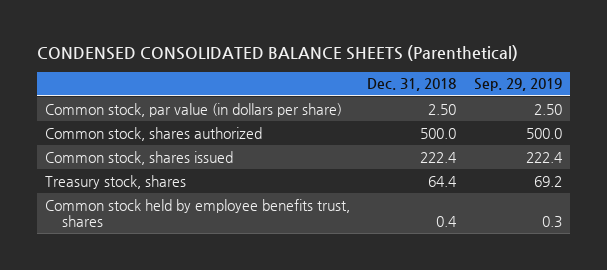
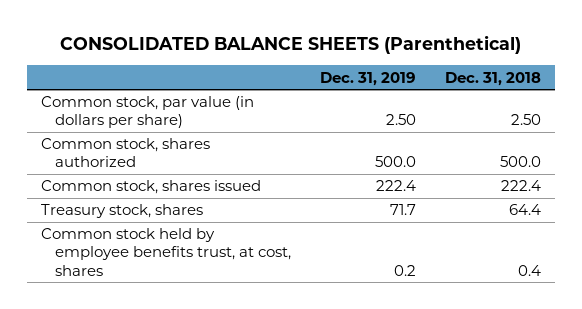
[36,44,518,61] CONDENSED CONSOLIDATED BALANCE SHEETS (Parenthetical) -> [59,35,521,55] CONSOLIDATED BALANCE SHEETS (Parenthetical)
[473,78,562,92] Sep. 29, 2019 -> none
none -> [319,71,416,86] Dec. 31, 2019
[45,198,351,227] Common stock held by employee benefits trust, shares -> [41,228,291,276] Common stock held by employee benefits trust, at cost, shares

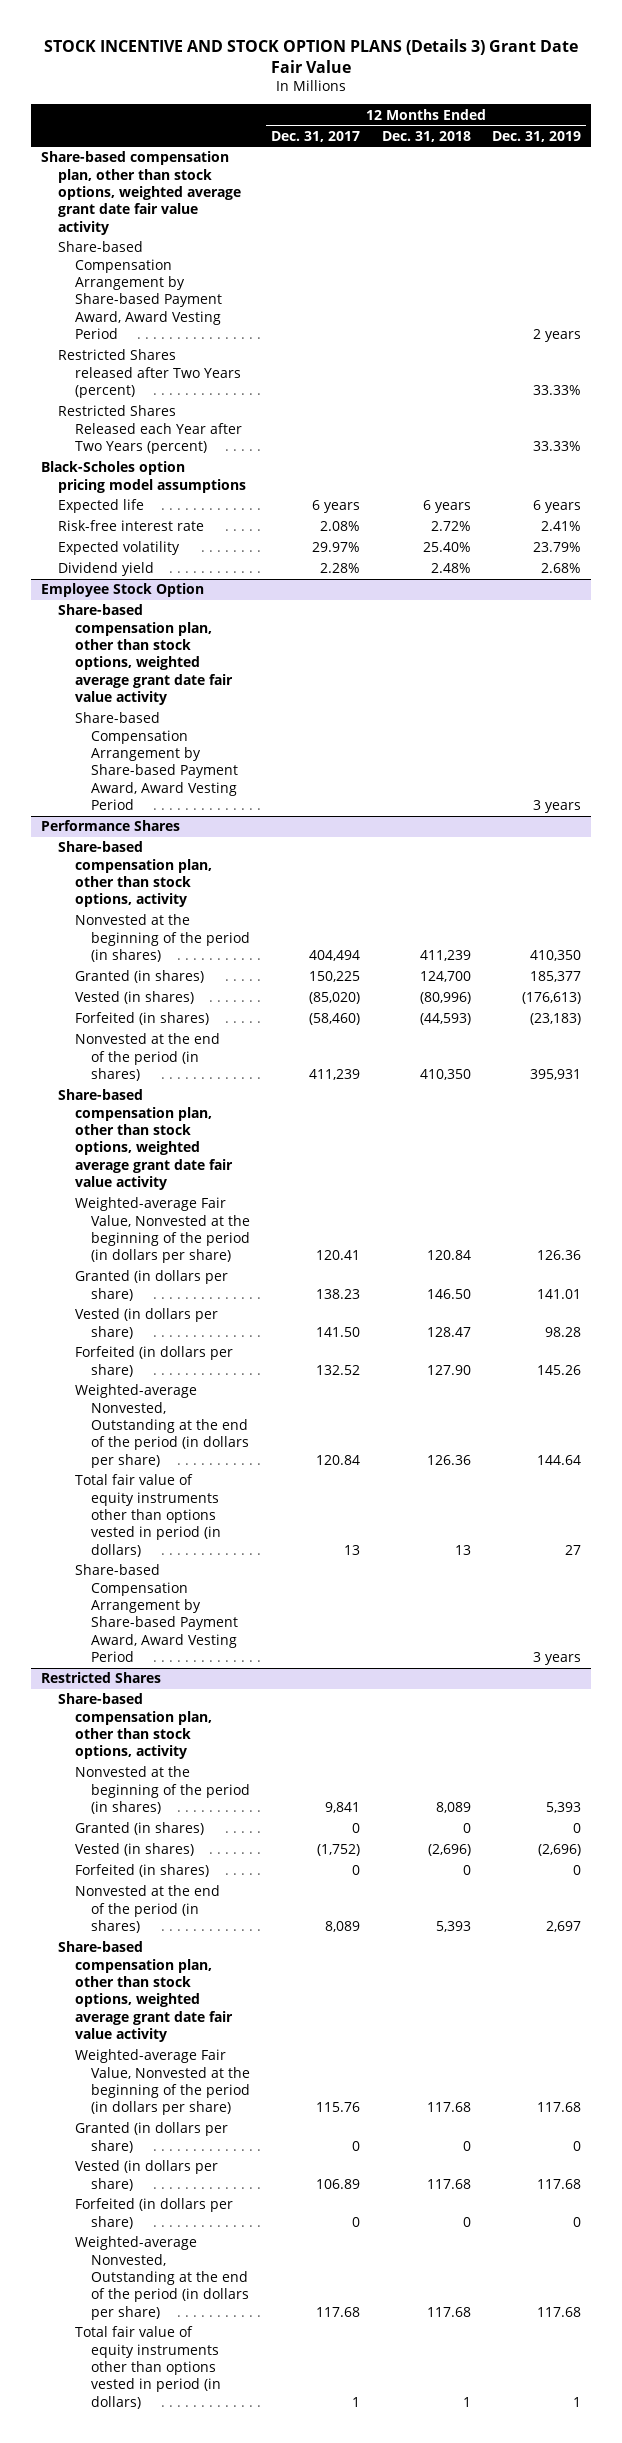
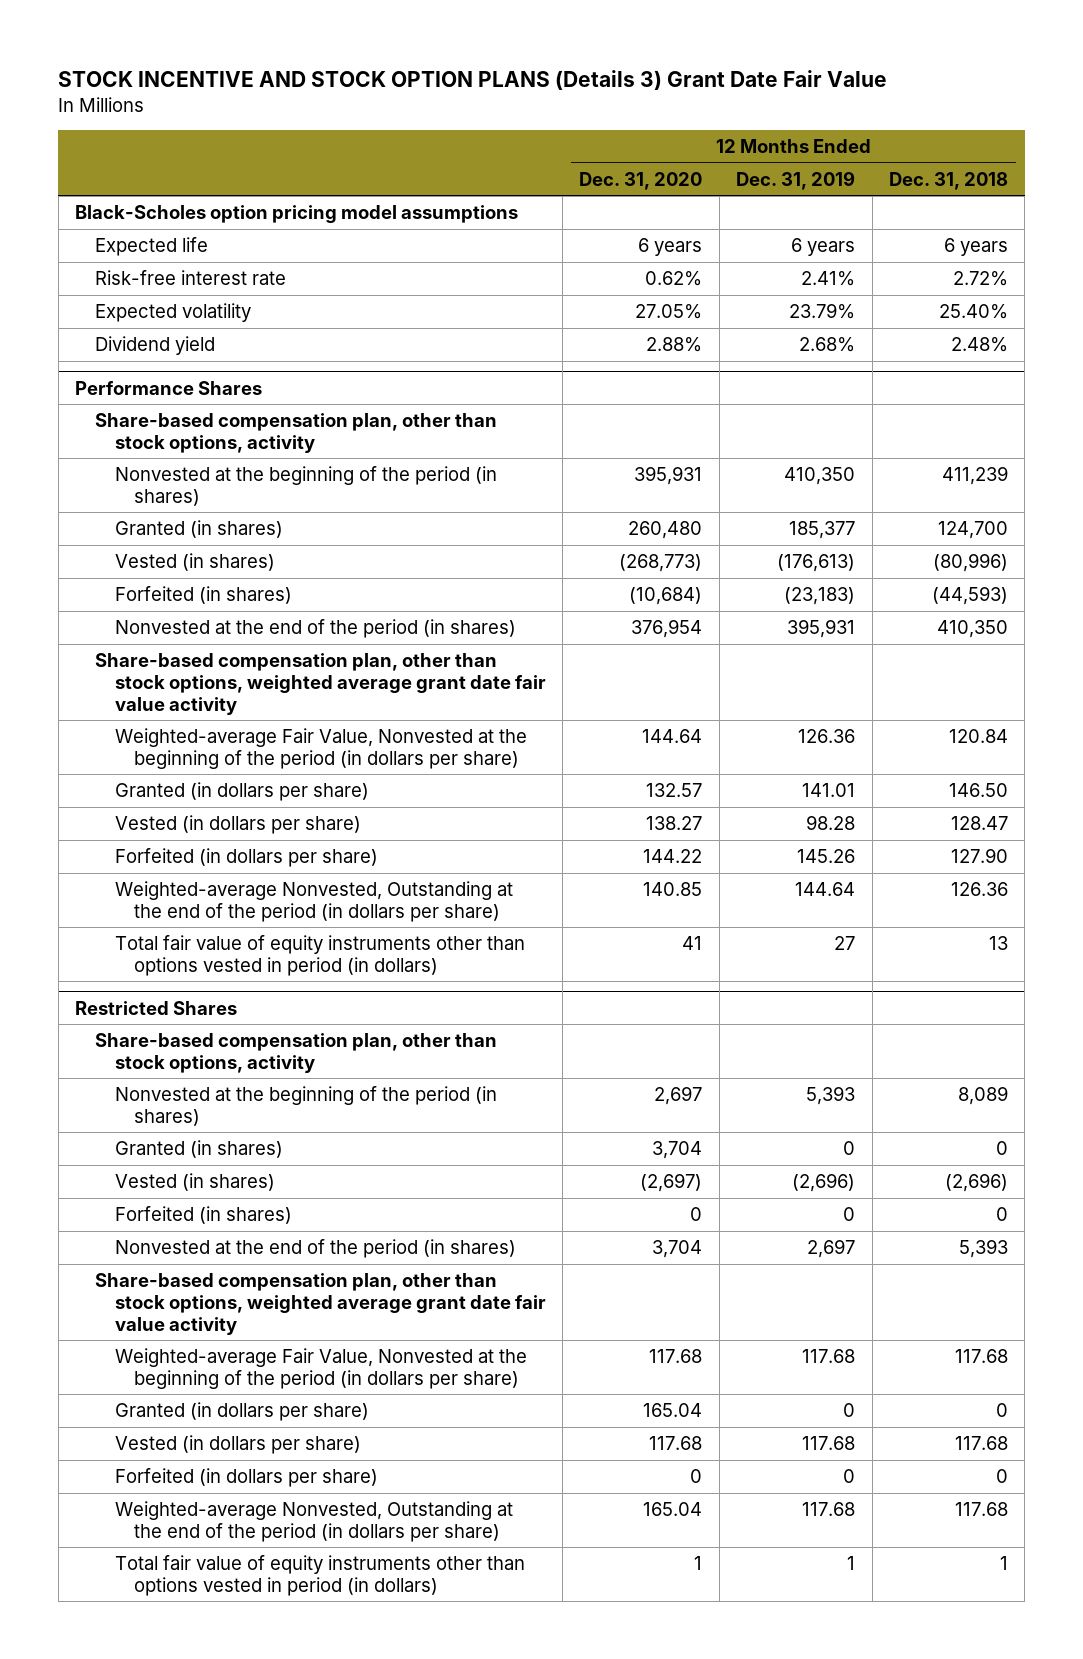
[271,130,361,142] Dec. 31, 2017 -> none
none -> [579,171,703,190] Dec. 31, 2020
[41,151,242,235] Share-based compensation plan, other than stock options, weighted average grant date fair value activity -> none
[58,241,222,339] Share-based Compensation Arrangement by Share-based Payment Award, Award Vesting Period -> none
[58,349,241,398] Restricted Shares released after Two Years (percent) -> none
[58,405,242,454] Restricted Shares Released each Year after Two Years (percent) -> none
[41,583,205,598] Employee Stock Option -> none
[58,604,233,705] Share-based compensation plan, other than stock options, weighted average grant date fair value activity -> none
[74,712,239,810] Share-based Compensation Arrangement by Share-based Payment Award, Award Vesting Period -> none
[74,1564,239,1662] Share-based Compensation Arrangement by Share-based Payment Award, Award Vesting Period -> none

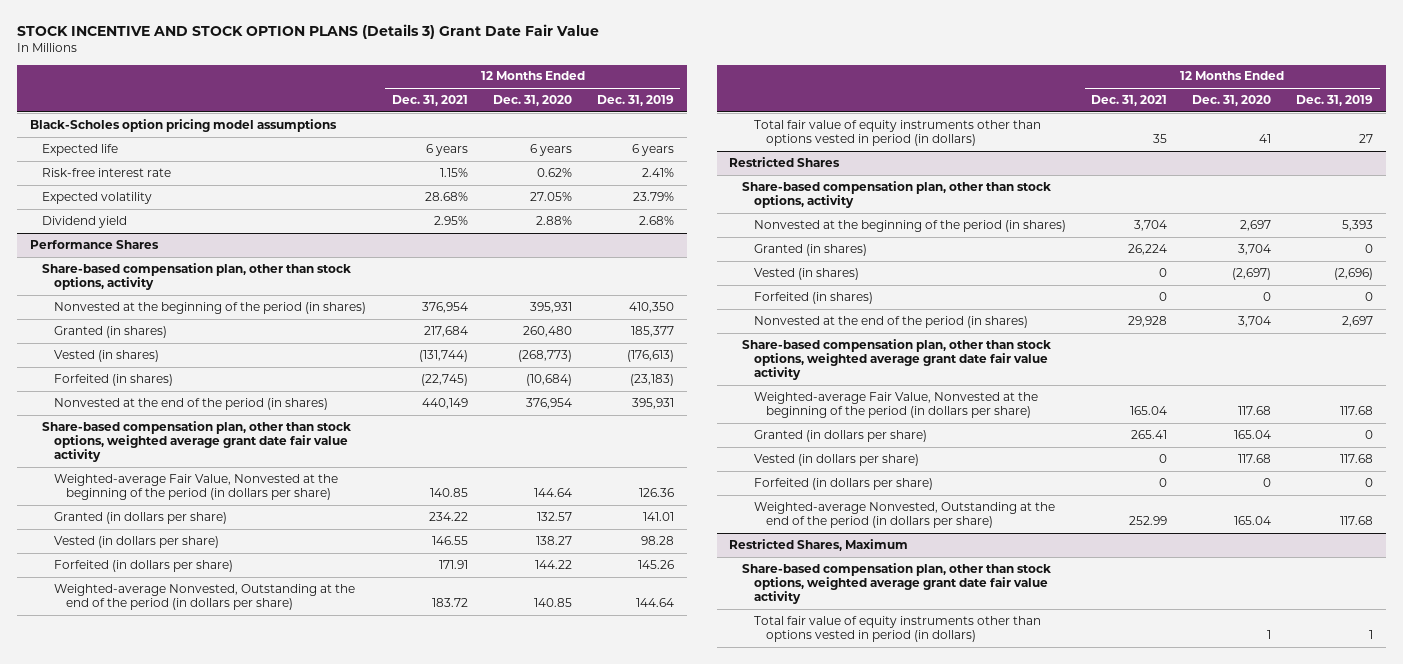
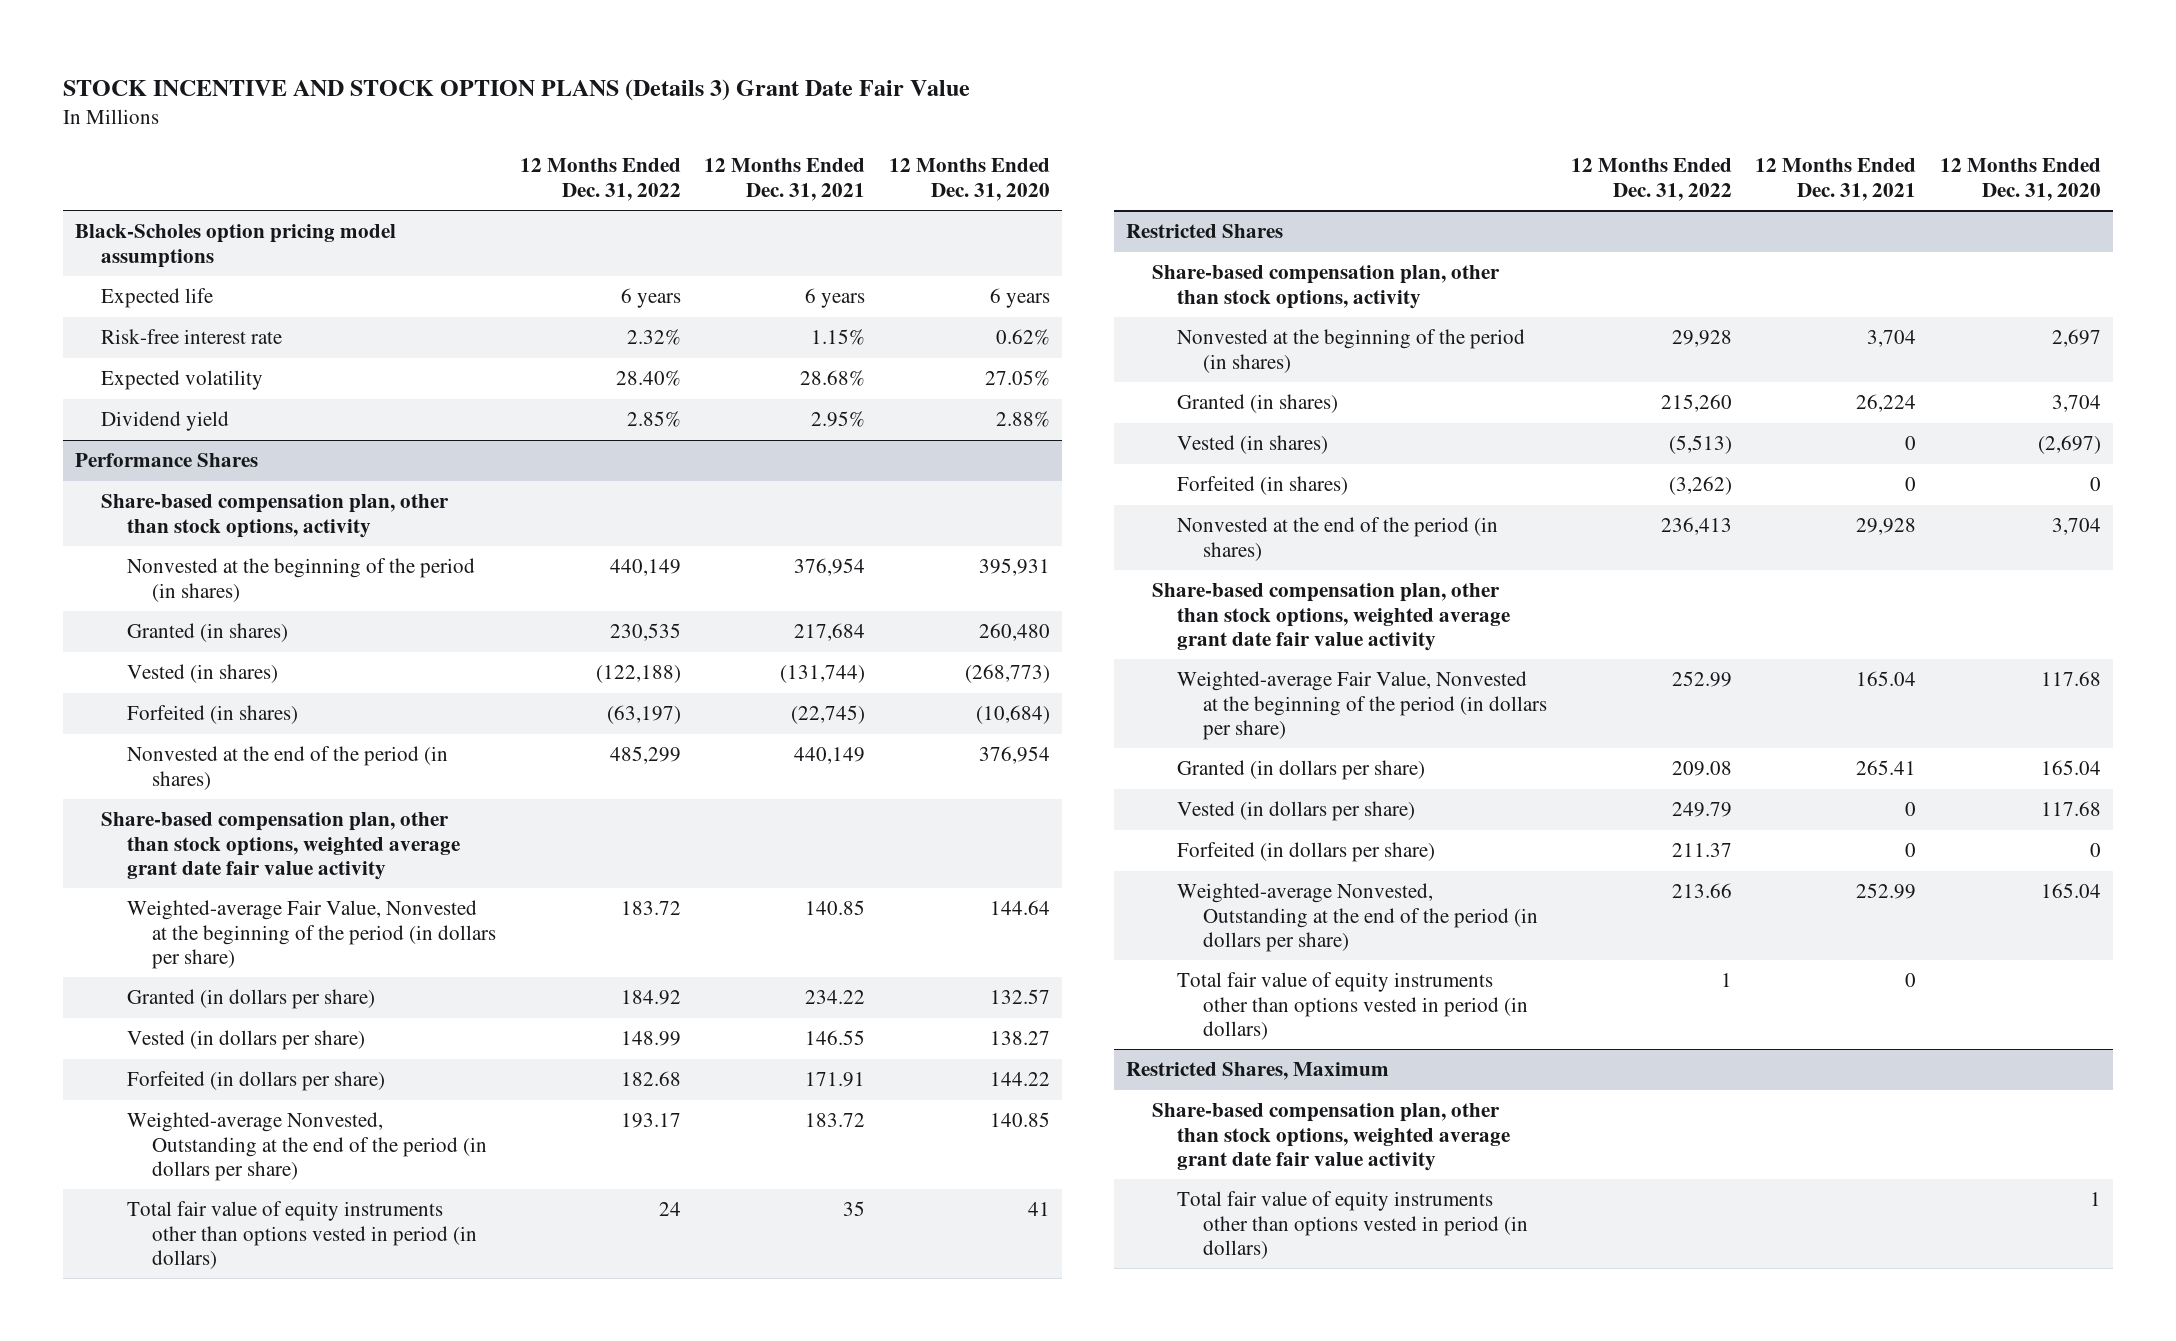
[596,95,674,107] Dec. 31, 2019 -> none
none -> [519,158,681,201] 12 Months Ended Dec. 31, 2022
none -> [1177,972,1528,1040] Total fair value of equity instruments other than options vested in period (in dollars)

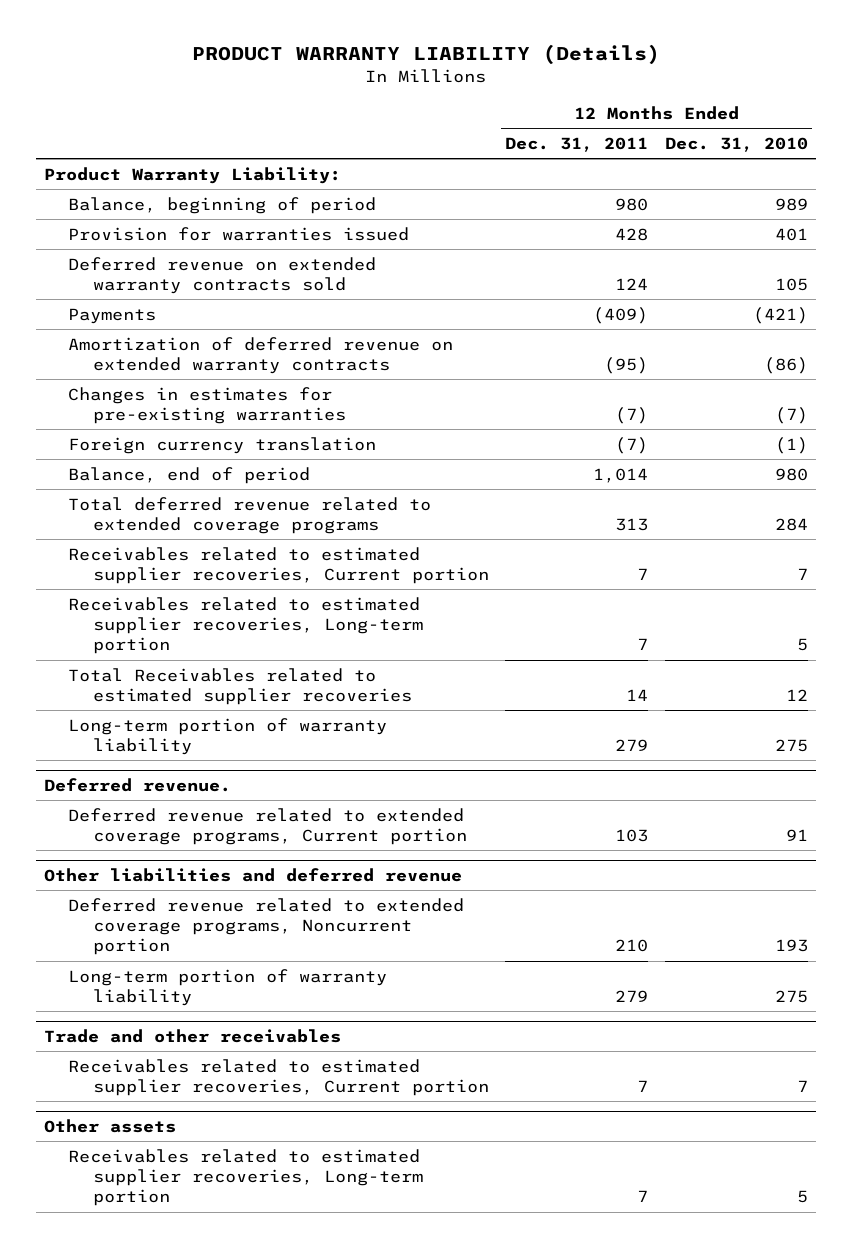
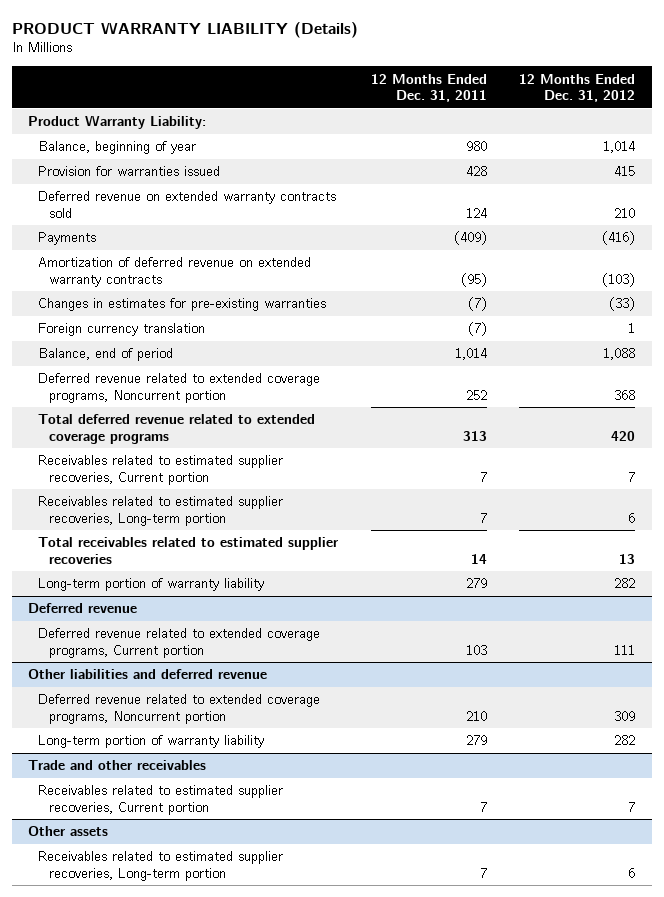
[664,136,808,152] Dec. 31, 2010 -> none
none -> [519,73,636,103] 12 Months Ended Dec. 31, 2012
[68,196,377,214] Balance, beginning of period -> [38,141,197,155] Balance, beginning of year
none -> [38,373,321,403] Deferred revenue related to extended coverage programs, Noncurrent portion
[68,667,412,705] Total Receivables related to estimated supplier recoveries -> [38,537,339,564] Total receivables related to estimated supplier recoveries
[43,777,231,792] Deferred revenue. -> [28,603,138,614] Deferred revenue

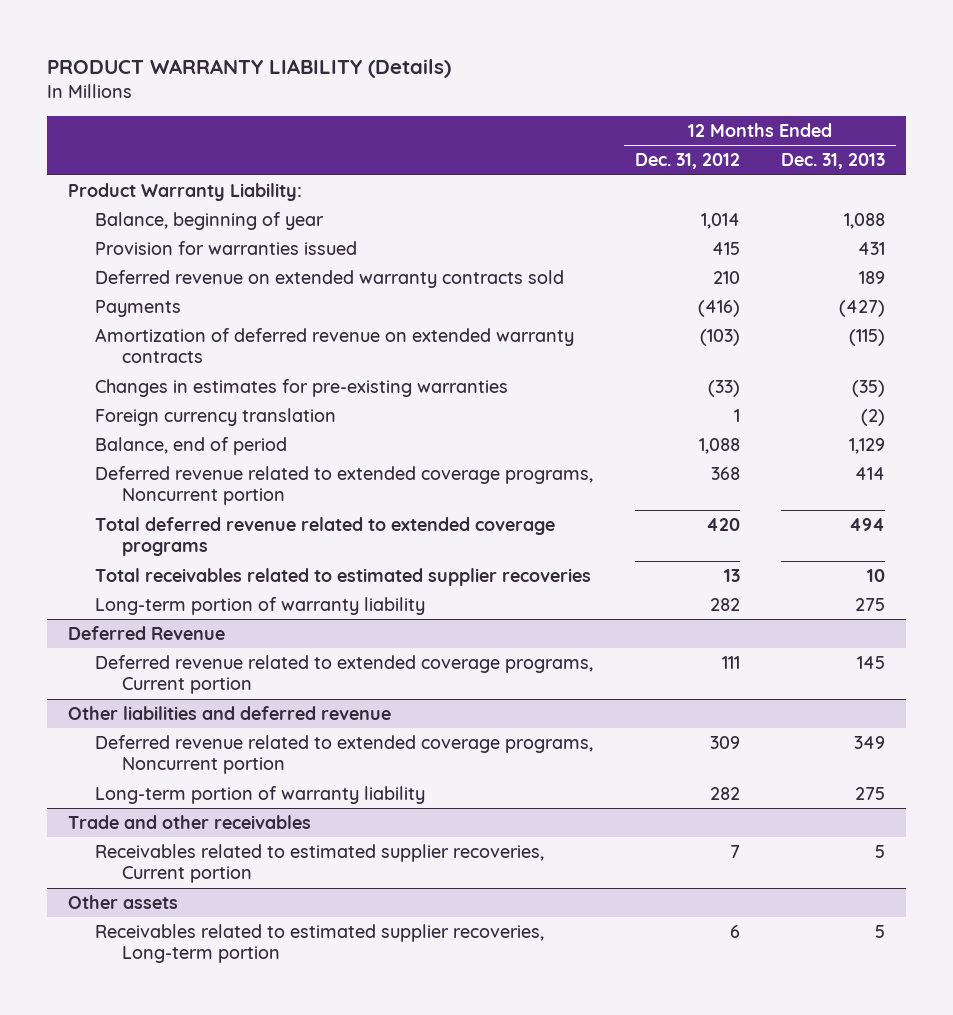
[370,73,487,103] 12 Months Ended Dec. 31, 2011 -> none
none -> [781,153,886,170] Dec. 31, 2013
[38,455,284,485] Receivables related to estimated supplier recoveries, Current portion -> none
[38,496,284,526] Receivables related to estimated supplier recoveries, Long-term portion -> none
[28,603,138,614] Deferred revenue -> [67,625,225,640] Deferred Revenue

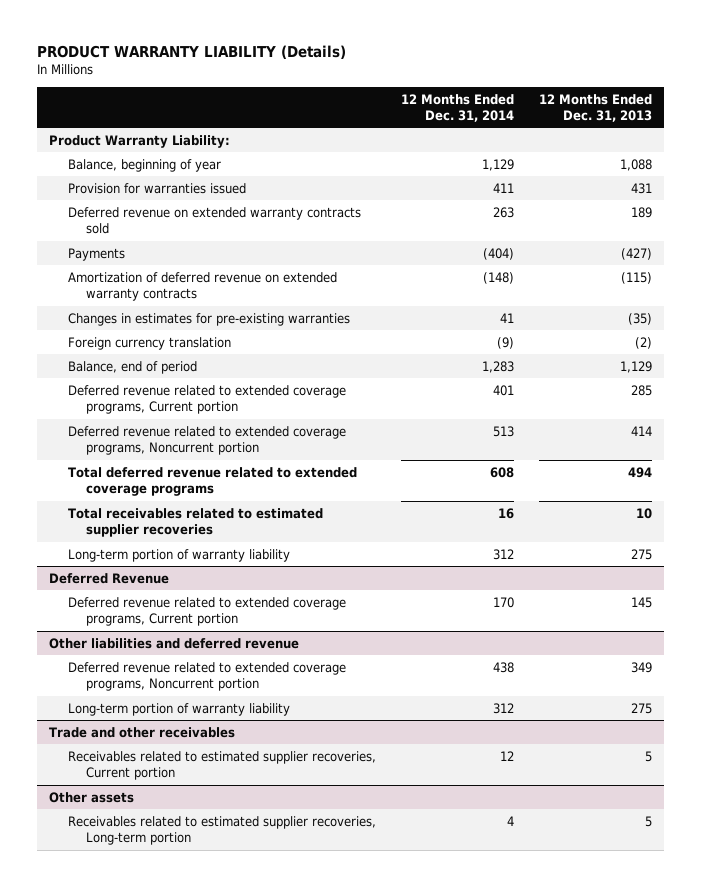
[634,153,740,170] Dec. 31, 2012 -> none
none -> [400,93,514,123] 12 Months Ended Dec. 31, 2014
none -> [67,384,346,415] Deferred revenue related to extended coverage programs, Current portion

